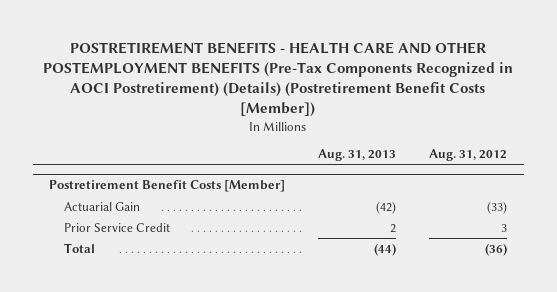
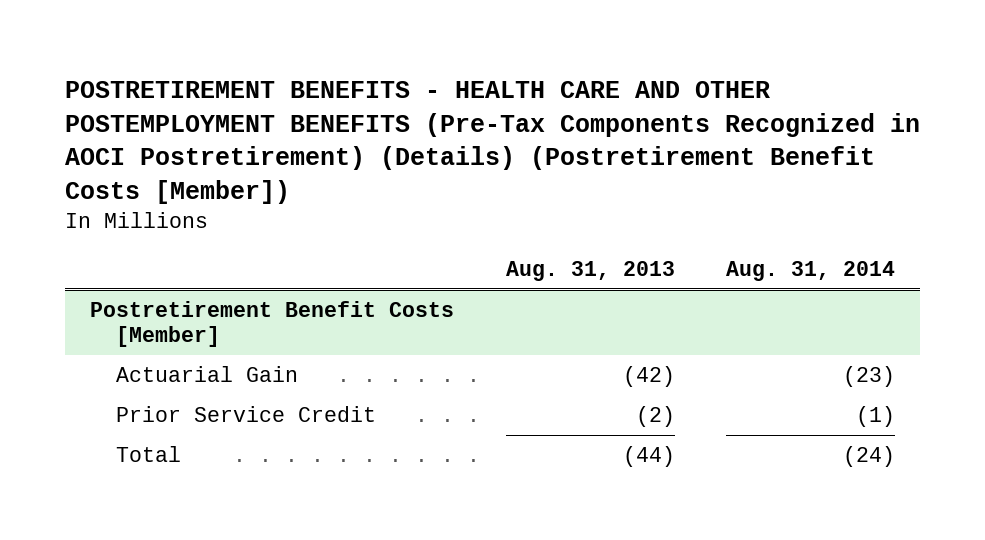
[429,149,508,162] Aug. 31, 2012 -> none
none -> [725,261,895,282] Aug. 31, 2014
[390,223,397,233] 2 -> [635,405,675,427] (2)

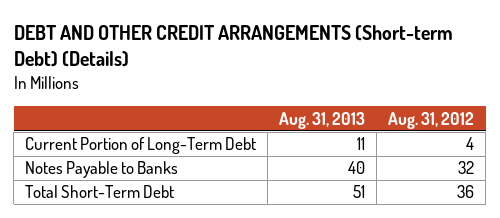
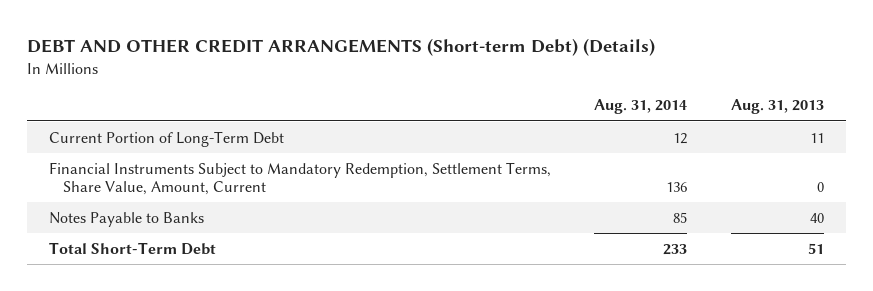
[388,111,475,129] Aug. 31, 2012 -> none
none -> [594,99,688,115] Aug. 31, 2014
none -> [48,161,551,196] Financial Instruments Subject to Mandatory Redemption, Settlement Terms, Share Value, Amount, Current

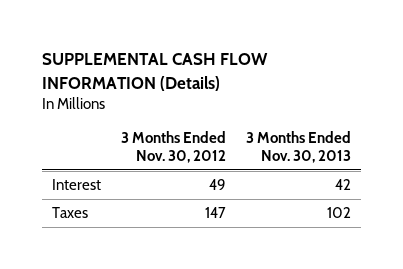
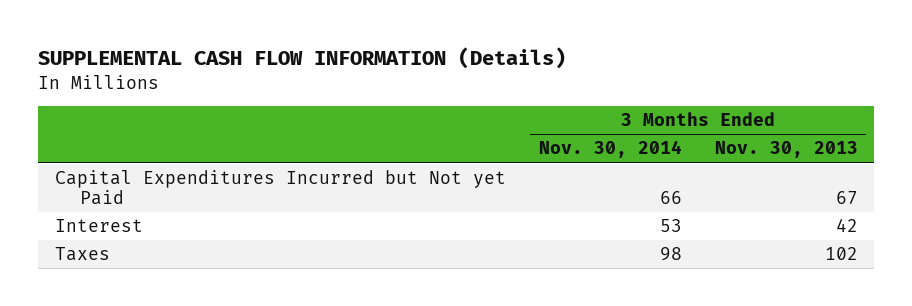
[121,130,227,164] 3 Months Ended Nov. 30, 2012 -> none
none -> [538,140,682,159] Nov. 30, 2014
none -> [54,170,506,206] Capital Expenditures Incurred but Not yet Paid

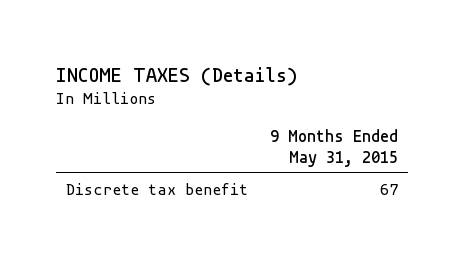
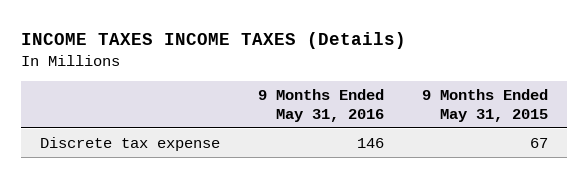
[55,66,298,86] INCOME TAXES (Details) -> [21,31,407,49] INCOME TAXES INCOME TAXES (Details)
none -> [258,88,385,123] 9 Months Ended May 31, 2016
[66,183,249,196] Discrete tax benefit -> [40,136,221,151] Discrete tax expense

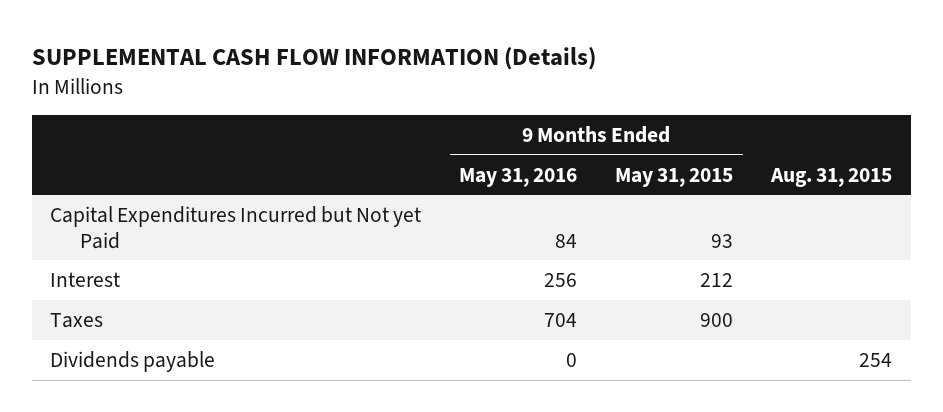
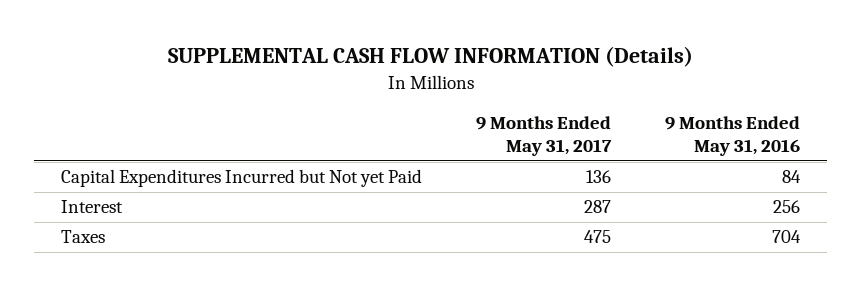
[615,167,734,187] May 31, 2015 -> none
[770,167,893,187] Aug. 31, 2015 -> none
none -> [476,115,613,157] 9 Months Ended May 31, 2017
[50,350,216,372] Dividends payable -> none

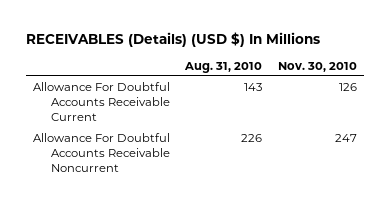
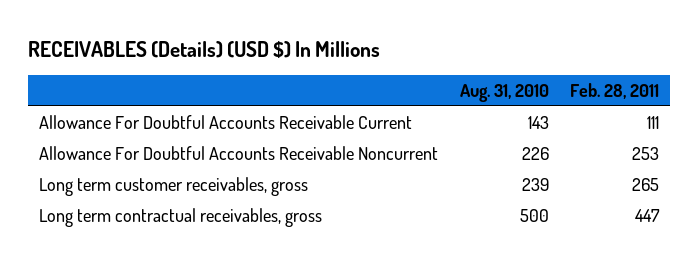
[277,61,357,72] Nov. 30, 2010 -> none
none -> [570,82,660,99] Feb. 28, 2011
none -> [39,177,309,197] Long term customer receivables, gross
none -> [39,208,323,228] Long term contractual receivables, gross

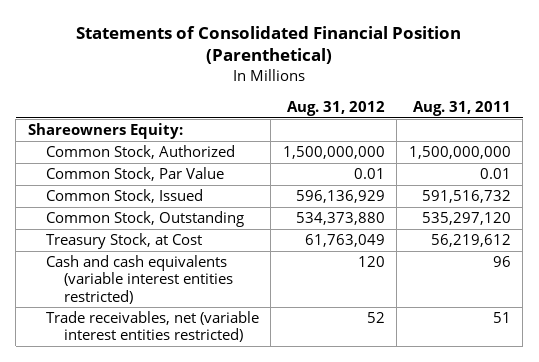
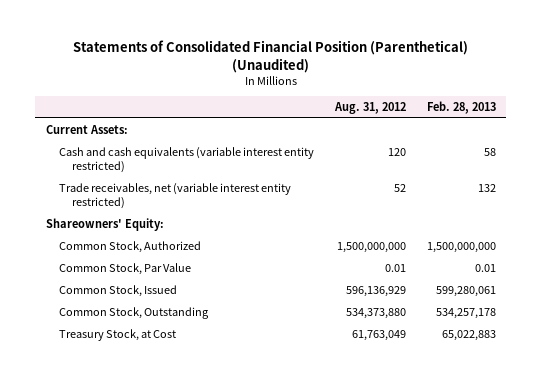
[76,25,462,65] Statements of Consolidated Financial Position (Parenthetical) -> [72,40,468,73] Statements of Consolidated Financial Position (Parenthetical) (Unaudited)
[412,100,511,116] Aug. 31, 2011 -> none
none -> [426,100,496,114] Feb. 28, 2013
none -> [45,124,128,134] Current Assets:
none -> [58,146,314,174] Cash and cash equivalents (variable interest entity restricted)
none -> [58,182,291,210] Trade receivables, net (variable interest entity restricted)
[27,123,183,140] Shareowners Equity: -> [45,217,164,231] Shareowners' Equity:
[45,255,233,304] Cash and cash equivalents (variable interest entities restricted) -> none
[45,311,259,343] Trade receivables, net (variable interest entities restricted) -> none

